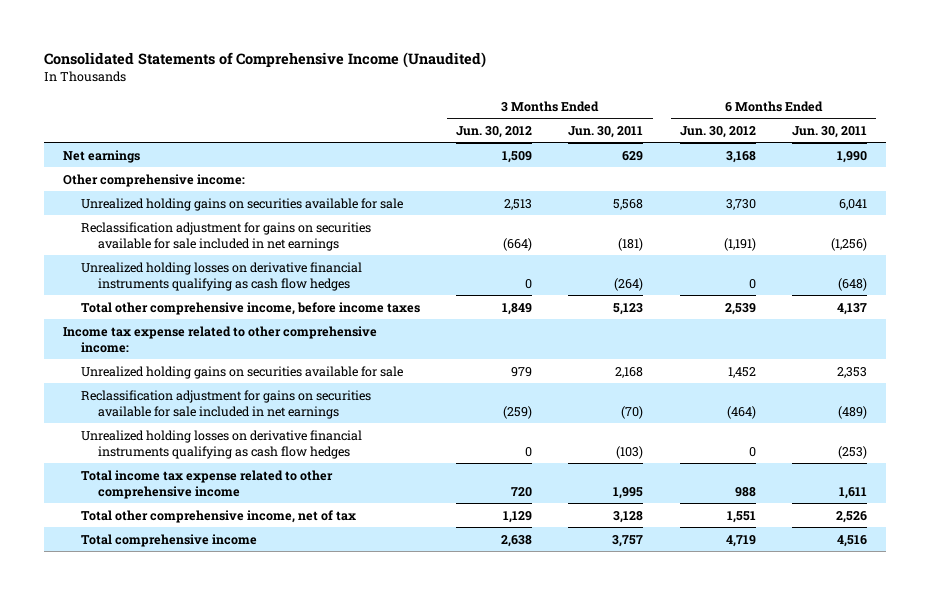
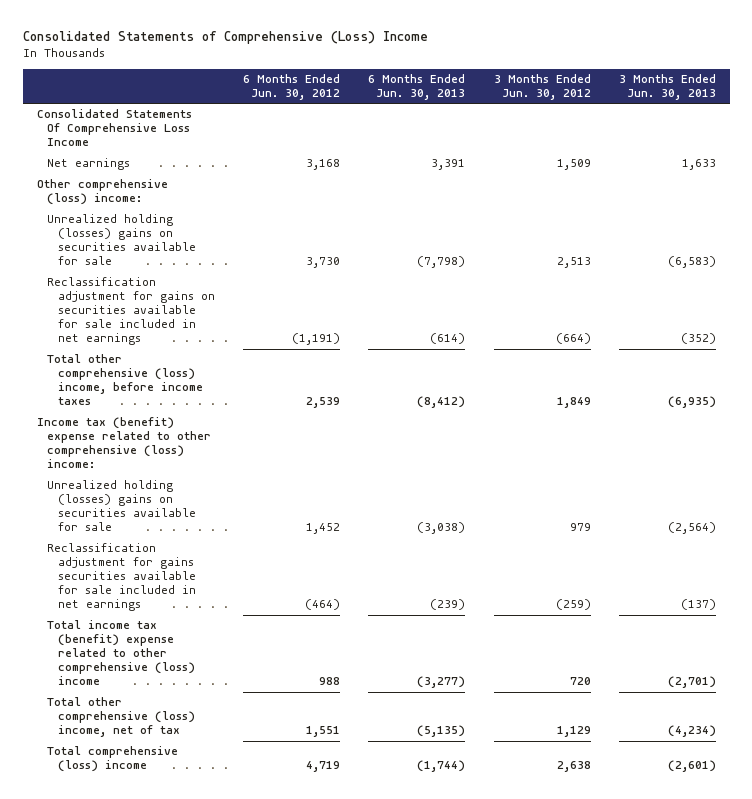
[44,52,487,69] Consolidated Statements of Comprehensive Income (Unaudited) -> [22,30,428,44] Consolidated Statements of Comprehensive (Loss) Income
[568,125,644,138] Jun. 30, 2011 -> none
[792,125,868,138] Jun. 30, 2011 -> none
none -> [368,73,466,100] 6 Months Ended Jun. 30, 2013
none -> [618,73,716,100] 3 Months Ended Jun. 30, 2013
none -> [36,109,192,147] Consolidated Statements Of Comprehensive Loss Income
[62,173,245,187] Other comprehensive income: -> [36,179,168,206] Other comprehensive (loss) income:
[80,197,403,211] Unrealized holding gains on securities available for sale -> [47,214,197,266] Unrealized holding (losses) gains on securities available for sale
[80,261,362,291] Unrealized holding losses on derivative financial instruments qualifying as cash flow hedges -> none
[80,429,362,459] Unrealized holding losses on derivative financial instruments qualifying as cash flow hedges -> none
[80,301,420,315] Total other comprehensive income, before income taxes -> [47,354,204,406] Total other comprehensive (loss) income, before income taxes
[62,325,377,353] Income tax expense related to other comprehensive income: -> [36,417,212,469] Income tax (benefit) expense related to other comprehensive (loss) income:
[80,365,403,379] Unrealized holding gains on securities available for sale -> [47,480,197,532] Unrealized holding (losses) gains on securities available for sale
[80,389,371,419] Reclassification adjustment for gains on securities available for sale included in net earnings -> [47,543,197,612] Reclassification adjustment for gains securities available for sale included in net earnings
[80,469,333,499] Total income tax expense related to other comprehensive income -> [47,620,196,686] Total income tax (benefit) expense related to other comprehensive (loss) income
[80,509,356,523] Total other comprehensive income, net of tax -> [47,697,196,738] Total other comprehensive (loss) income, net of tax
[80,533,257,547] Total comprehensive income -> [47,746,179,773] Total comprehensive (loss) income

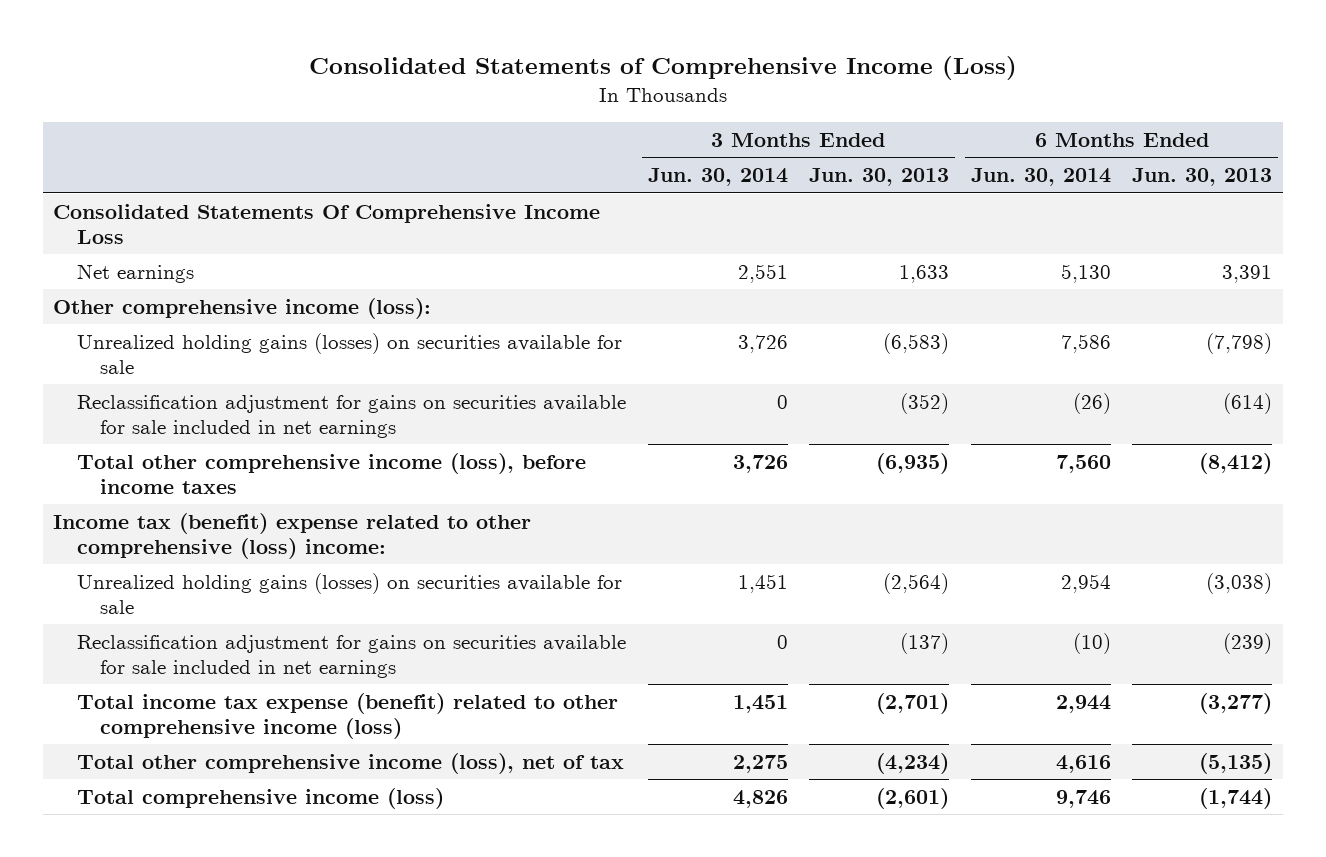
[22,30,428,44] Consolidated Statements of Comprehensive (Loss) Income -> [308,56,1017,81] Consolidated Statements of Comprehensive Income (Loss)
[243,73,341,100] 6 Months Ended Jun. 30, 2012 -> none
[493,73,591,100] 3 Months Ended Jun. 30, 2012 -> none
none -> [647,168,788,187] Jun. 30, 2014
none -> [970,168,1111,187] Jun. 30, 2014
[36,109,192,147] Consolidated Statements Of Comprehensive Loss Income -> [53,203,601,244] Consolidated Statements Of Comprehensive Income Loss
[36,179,168,206] Other comprehensive (loss) income: -> [53,297,432,319] Other comprehensive income (loss):
[47,214,197,266] Unrealized holding (losses) gains on securities available for sale -> [76,332,622,374] Unrealized holding gains (losses) on securities available for sale
[47,354,204,406] Total other comprehensive (loss) income, before income taxes -> [76,452,586,494] Total other comprehensive income (loss), before income taxes
[47,480,197,532] Unrealized holding (losses) gains on securities available for sale -> [76,572,622,614] Unrealized holding gains (losses) on securities available for sale
[47,543,197,612] Reclassification adjustment for gains securities available for sale included in net earnings -> [76,634,626,678] Reclassification adjustment for gains on securities available for sale included in net earnings
[47,620,196,686] Total income tax (benefit) expense related to other comprehensive (loss) income -> [76,692,618,739] Total income tax expense (benefit) related to other comprehensive income (loss)
[47,697,196,738] Total other comprehensive (loss) income, net of tax -> [76,752,624,774] Total other comprehensive income (loss), net of tax
[47,746,179,773] Total comprehensive (loss) income -> [76,787,444,809] Total comprehensive income (loss)

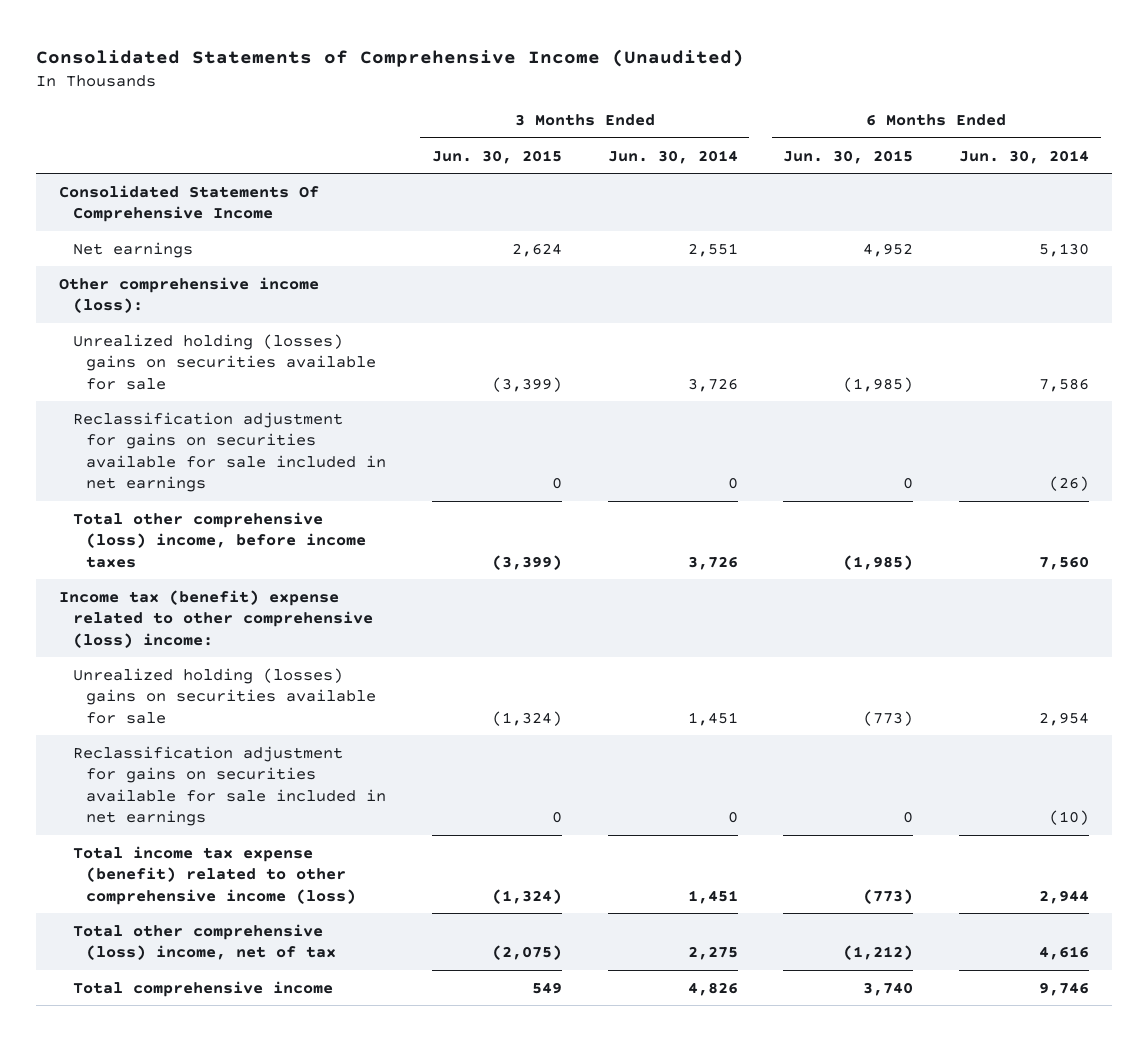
[308,56,1017,81] Consolidated Statements of Comprehensive Income (Loss) -> [36,48,745,67] Consolidated Statements of Comprehensive Income (Unaudited)
[809,168,950,187] Jun. 30, 2013 -> none
[1132,168,1273,187] Jun. 30, 2013 -> none
none -> [431,149,562,164] Jun. 30, 2015
none -> [783,149,914,164] Jun. 30, 2015
[53,203,601,244] Consolidated Statements Of Comprehensive Income Loss -> [59,184,320,223] Consolidated Statements Of Comprehensive Income
[76,332,622,374] Unrealized holding gains (losses) on securities available for sale -> [72,333,376,390] Unrealized holding (losses) gains on securities available for sale
[76,452,586,494] Total other comprehensive income (loss), before income taxes -> [72,511,366,568] Total other comprehensive (loss) income, before income taxes
[76,572,622,614] Unrealized holding gains (losses) on securities available for sale -> [72,667,376,724] Unrealized holding (losses) gains on securities available for sale
[76,752,624,774] Total other comprehensive income (loss), net of tax -> [72,923,336,961] Total other comprehensive (loss) income, net of tax
[76,787,444,809] Total comprehensive income (loss) -> [72,980,333,997] Total comprehensive income

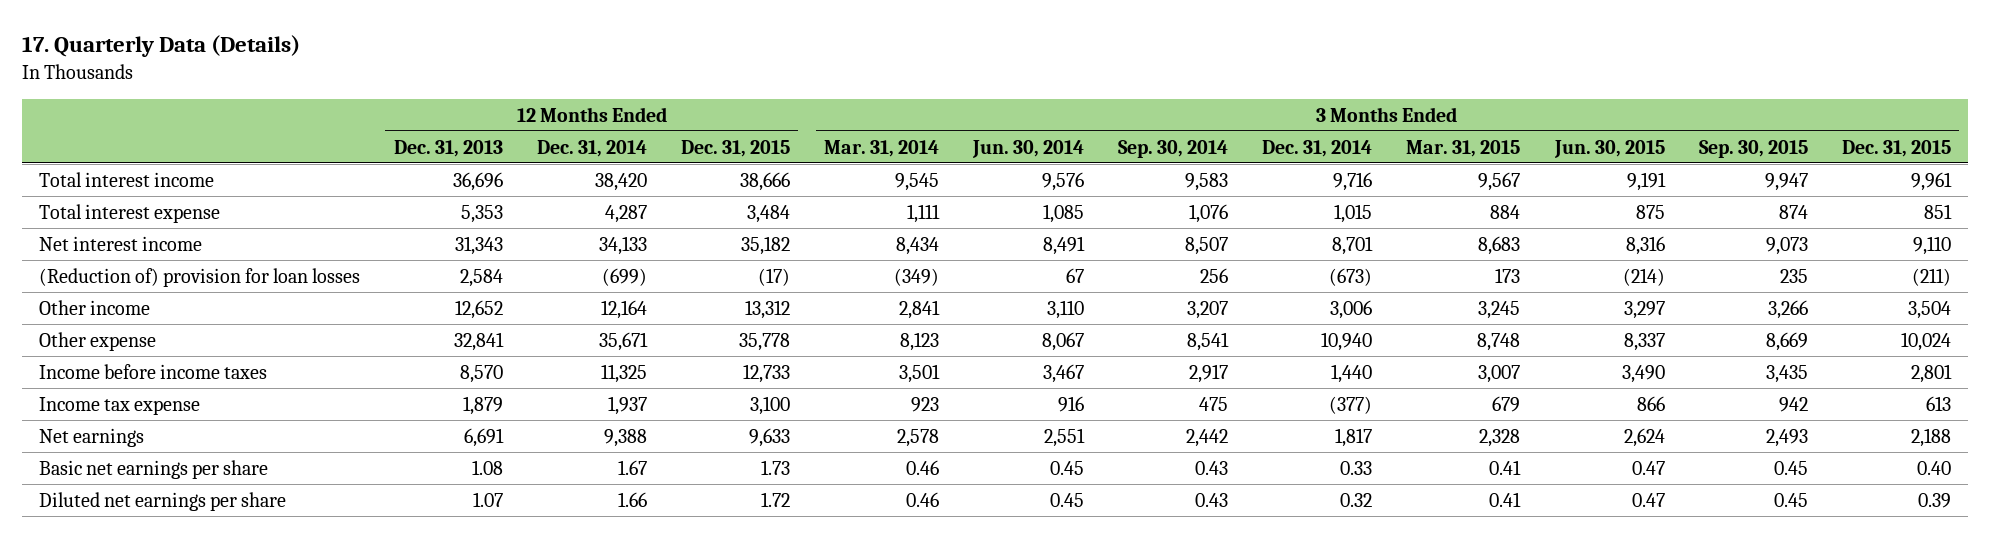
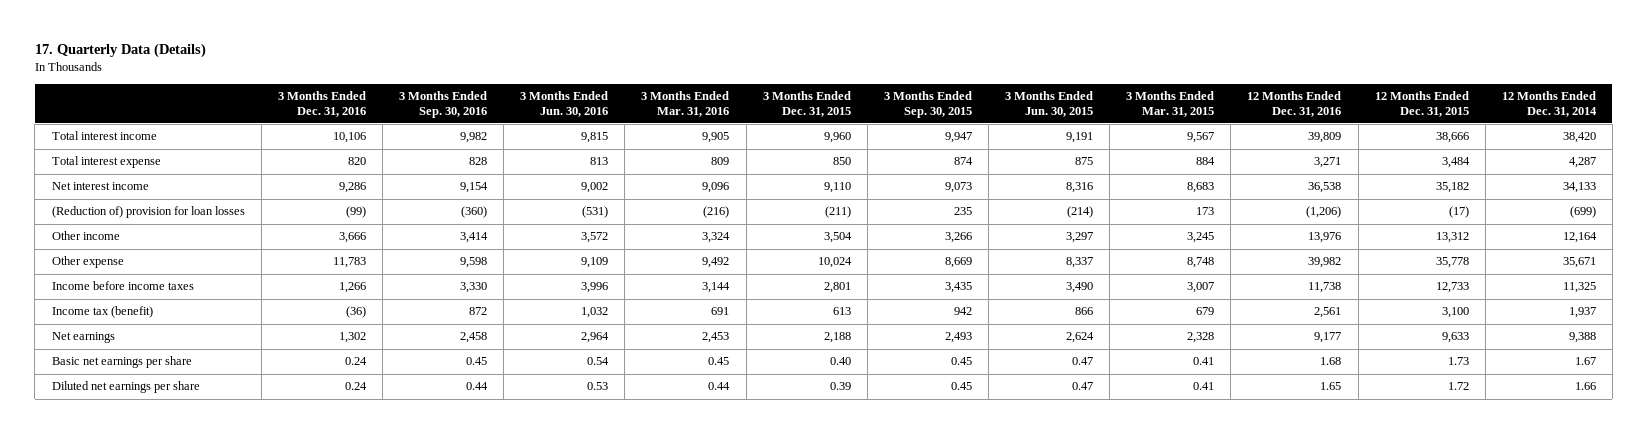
[393,139,503,157] Dec. 31, 2013 -> none
[824,139,940,157] Mar. 31, 2014 -> none
[972,139,1085,158] Jun. 30, 2014 -> none
[1118,139,1229,158] Sep. 30, 2014 -> none
[1262,139,1373,157] Dec. 31, 2014 -> none
none -> [277,90,366,117] 3 Months Ended Dec. 31, 2016
none -> [398,90,487,118] 3 Months Ended Sep. 30, 2016
none -> [520,90,609,117] 3 Months Ended Jun. 30, 2016
none -> [641,90,730,117] 3 Months Ended Mar. 31, 2016
none -> [1247,90,1342,117] 12 Months Ended Dec. 31, 2016
[1910,171,1952,191] 9,961 -> [823,132,851,144] 9,960
[1923,203,1952,219] 851 -> [832,157,851,166] 850
[38,396,200,415] Income tax expense -> [51,306,153,319] Income tax (benefit)

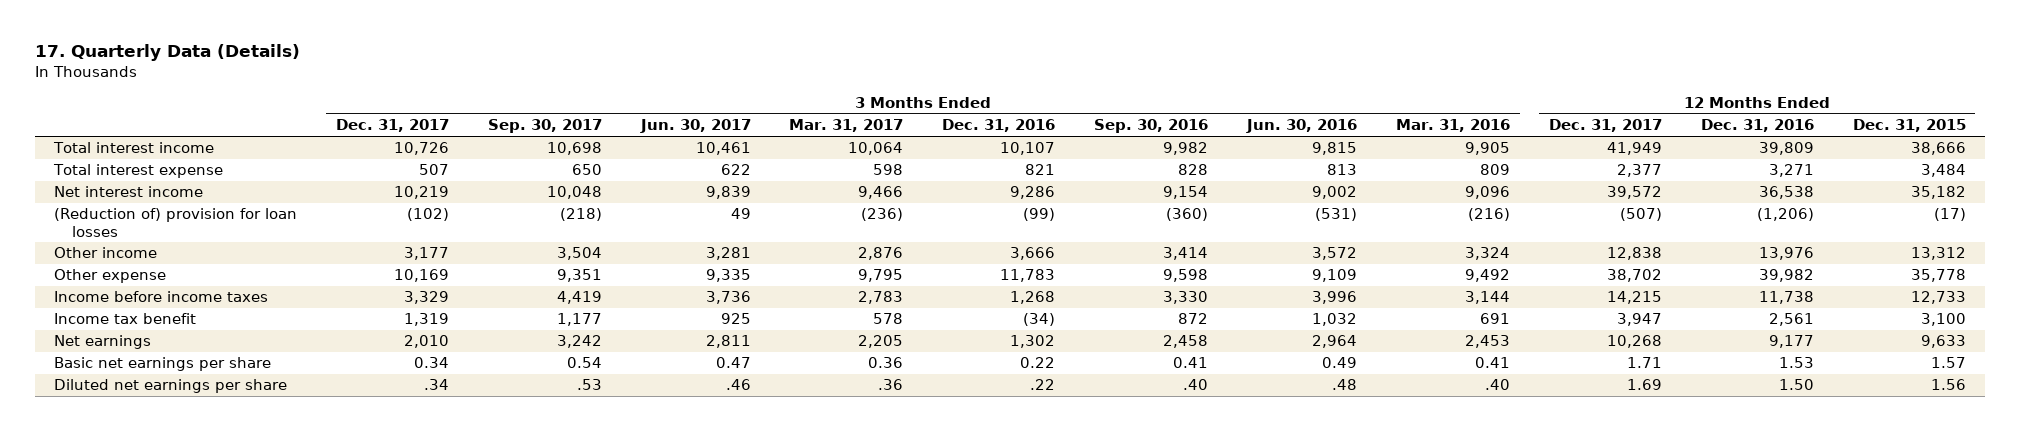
[762,90,851,117] 3 Months Ended Dec. 31, 2015 -> none
[883,90,972,118] 3 Months Ended Sep. 30, 2015 -> none
[1005,90,1094,117] 3 Months Ended Jun. 30, 2015 -> none
[1126,90,1215,117] 3 Months Ended Mar. 31, 2015 -> none
[1501,90,1597,117] 12 Months Ended Dec. 31, 2014 -> none
none -> [335,119,449,133] Dec. 31, 2017
none -> [487,119,602,134] Sep. 30, 2017
none -> [639,119,751,134] Jun. 30, 2017
none -> [789,119,904,133] Mar. 31, 2017
none -> [1548,119,1662,133] Dec. 31, 2017
[332,132,366,144] 10,106 -> [1000,142,1056,156] 10,107
[347,157,366,166] 820 -> [1025,164,1056,176] 821
[338,282,366,294] 1,266 -> [1010,291,1056,305] 1,268
[51,306,153,319] Income tax (benefit) -> [53,313,196,325] Income tax benefit
[345,306,366,319] (36) -> [1023,313,1056,327] (34)
[344,357,367,366] 0.24 -> [1020,357,1056,369] 0.22
[465,357,487,366] 0.45 -> [1173,357,1209,369] 0.41
[587,357,610,366] 0.54 -> [1322,357,1358,369] 0.49
[708,357,730,366] 0.45 -> [1474,357,1510,369] 0.41
[1320,357,1342,366] 1.68 -> [1778,357,1814,369] 1.53
[1447,357,1469,366] 1.73 -> [1930,357,1966,369] 1.57
[344,382,367,391] 0.24 -> [1030,379,1056,391] .22
[465,382,488,391] 0.44 -> [1183,379,1209,391] .40
[587,382,609,391] 0.53 -> [1332,379,1358,391] .48
[708,382,731,391] 0.44 -> [1484,379,1510,391] .40
[1320,382,1342,391] 1.65 -> [1778,379,1814,391] 1.50
[1447,382,1469,391] 1.72 -> [1930,379,1966,391] 1.56

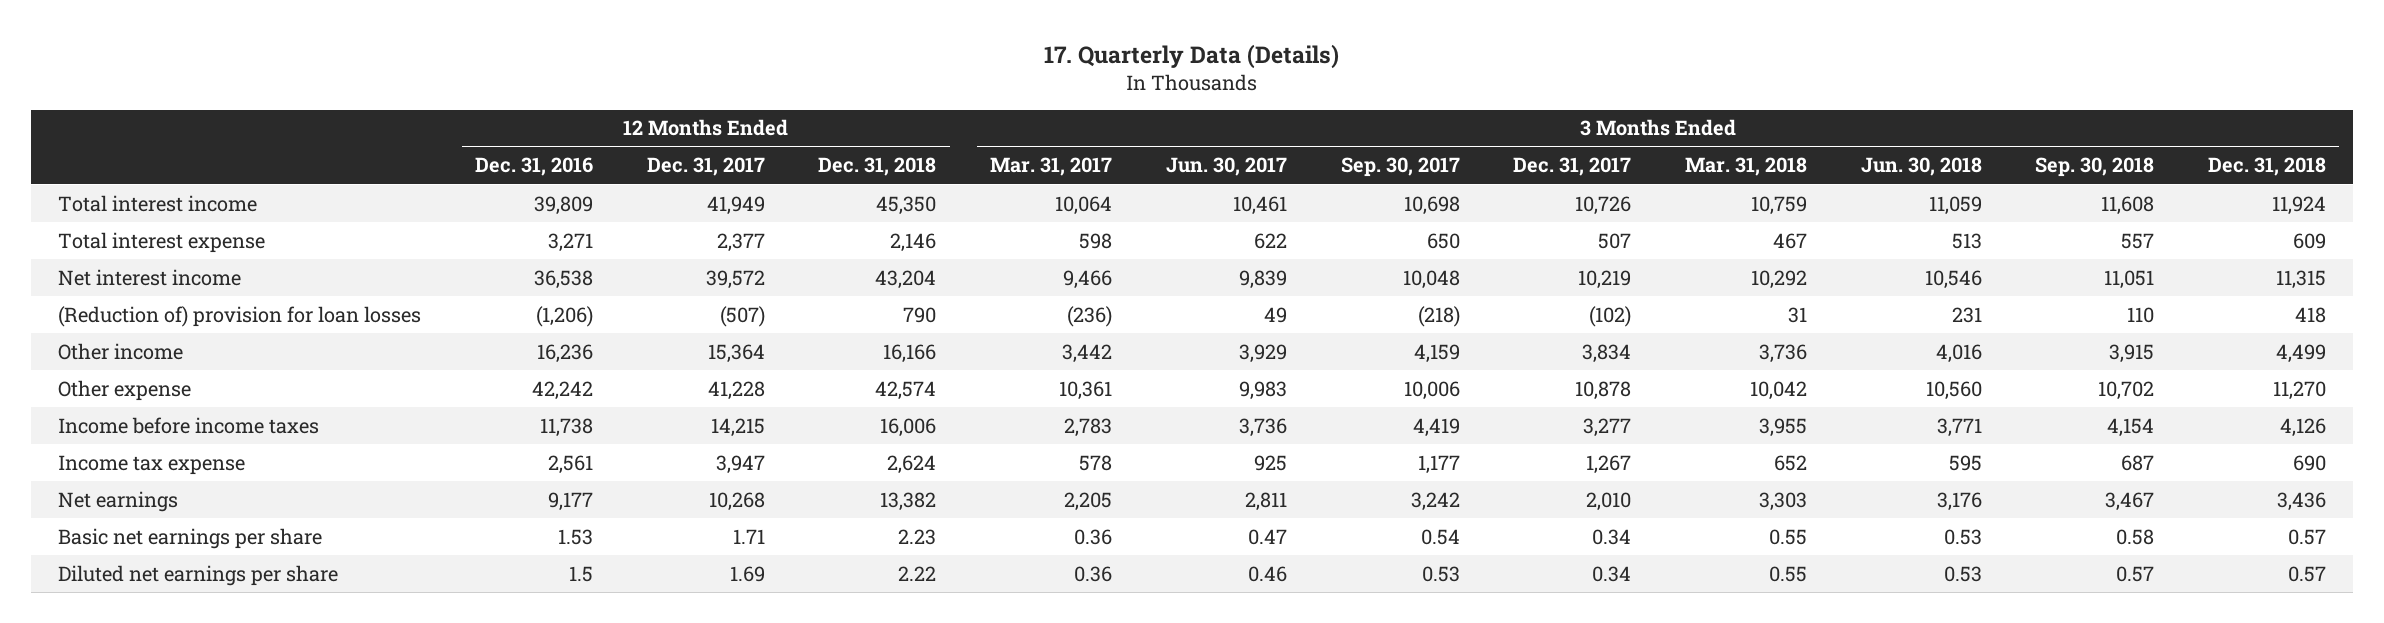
[942,119,1056,133] Dec. 31, 2016 -> none
[1094,119,1209,134] Sep. 30, 2016 -> none
[1246,119,1358,134] Jun. 30, 2016 -> none
[1395,119,1510,133] Mar. 31, 2016 -> none
[1852,119,1966,133] Dec. 31, 2015 -> none
none -> [818,157,937,177] Dec. 31, 2018
none -> [1684,157,1807,177] Mar. 31, 2018
none -> [1860,157,1982,177] Jun. 30, 2018
none -> [2035,157,2155,178] Sep. 30, 2018
none -> [2208,157,2327,177] Dec. 31, 2018
[403,247,449,261] 3,177 -> [1582,343,1632,363] 3,834
[556,247,602,261] 3,504 -> [1413,343,1460,363] 4,159
[705,247,751,261] 3,281 -> [1238,343,1287,363] 3,929
[858,247,904,261] 2,876 -> [1062,343,1113,363] 3,442
[1606,247,1662,261] 12,838 -> [707,343,765,363] 15,364
[1758,247,1814,261] 13,976 -> [537,343,594,363] 16,236
[393,269,449,283] 10,169 -> [1575,380,1632,400] 10,878
[556,269,602,283] 9,351 -> [1403,380,1460,400] 10,006
[705,269,751,283] 9,335 -> [1238,380,1287,400] 9,983
[858,269,904,283] 9,795 -> [1059,380,1113,400] 10,361
[1606,269,1662,283] 38,702 -> [707,380,765,400] 41,228
[1758,269,1814,283] 39,982 -> [532,380,594,400] 42,242
[403,291,449,305] 3,329 -> [1583,417,1632,437] 3,277
[53,313,196,325] Income tax benefit -> [58,454,246,475] Income tax expense
[403,313,449,327] 1,319 -> [1586,454,1632,474] 1,267
[423,379,449,391] .34 -> [1592,565,1632,582] 0.34
[576,379,602,391] .53 -> [1421,565,1460,582] 0.53
[725,379,751,391] .46 -> [1247,565,1287,582] 0.46
[878,379,904,391] .36 -> [1074,565,1113,582] 0.36
[1778,379,1814,391] 1.50 -> [569,565,594,582] 1.5

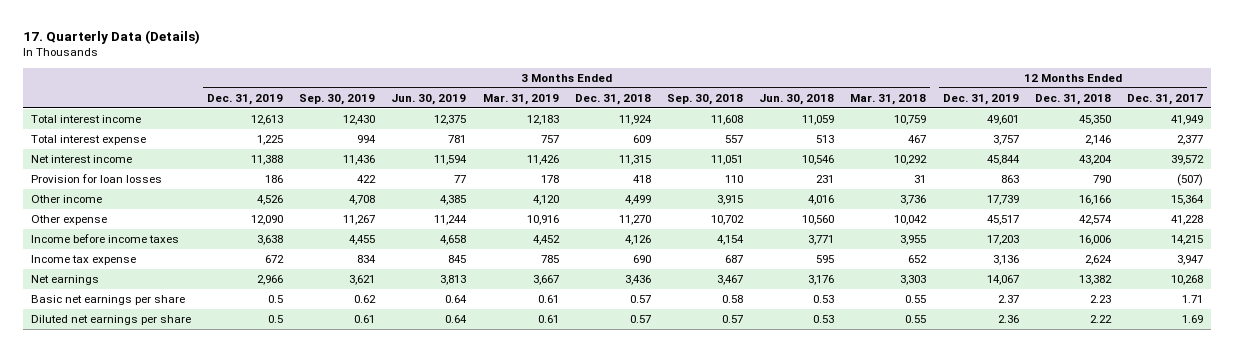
[475,157,594,177] Dec. 31, 2016 -> none
[990,157,1113,177] Mar. 31, 2017 -> none
[1165,157,1287,177] Jun. 30, 2017 -> none
[1340,157,1460,178] Sep. 30, 2017 -> none
[1513,157,1632,177] Dec. 31, 2017 -> none
none -> [206,93,283,105] Dec. 31, 2019
none -> [299,93,376,105] Sep. 30, 2019
none -> [391,93,467,105] Jun. 30, 2019
none -> [482,93,559,105] Mar. 31, 2019
none -> [942,93,1019,105] Dec. 31, 2019
[58,305,422,327] (Reduction of) provision for loan losses -> [30,174,162,184] Provision for loan losses

